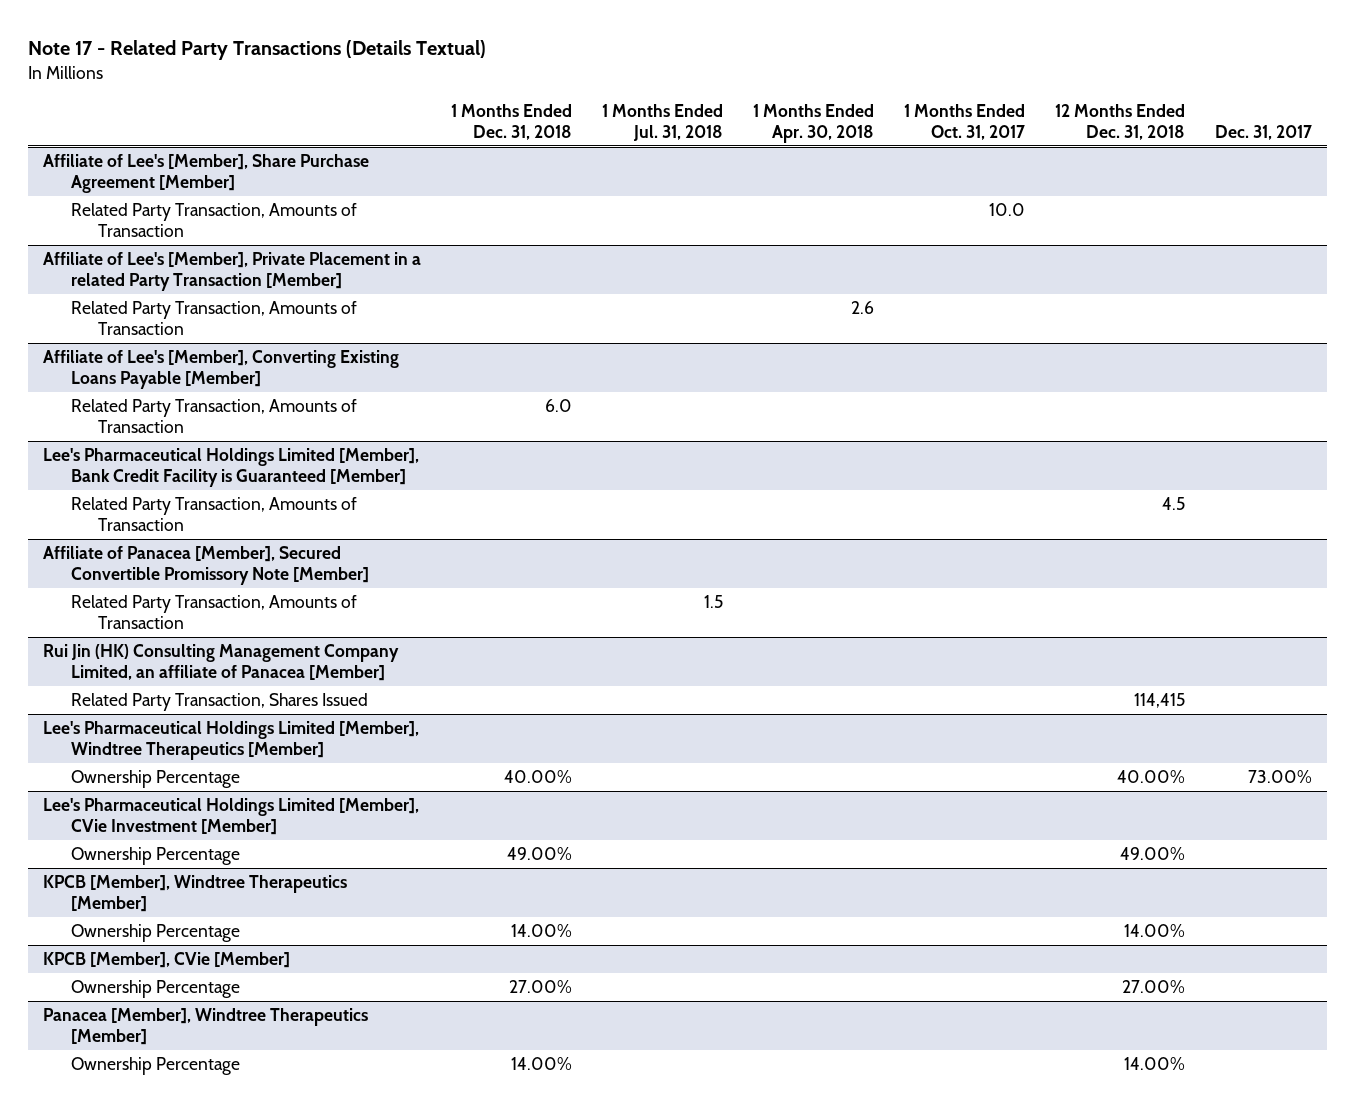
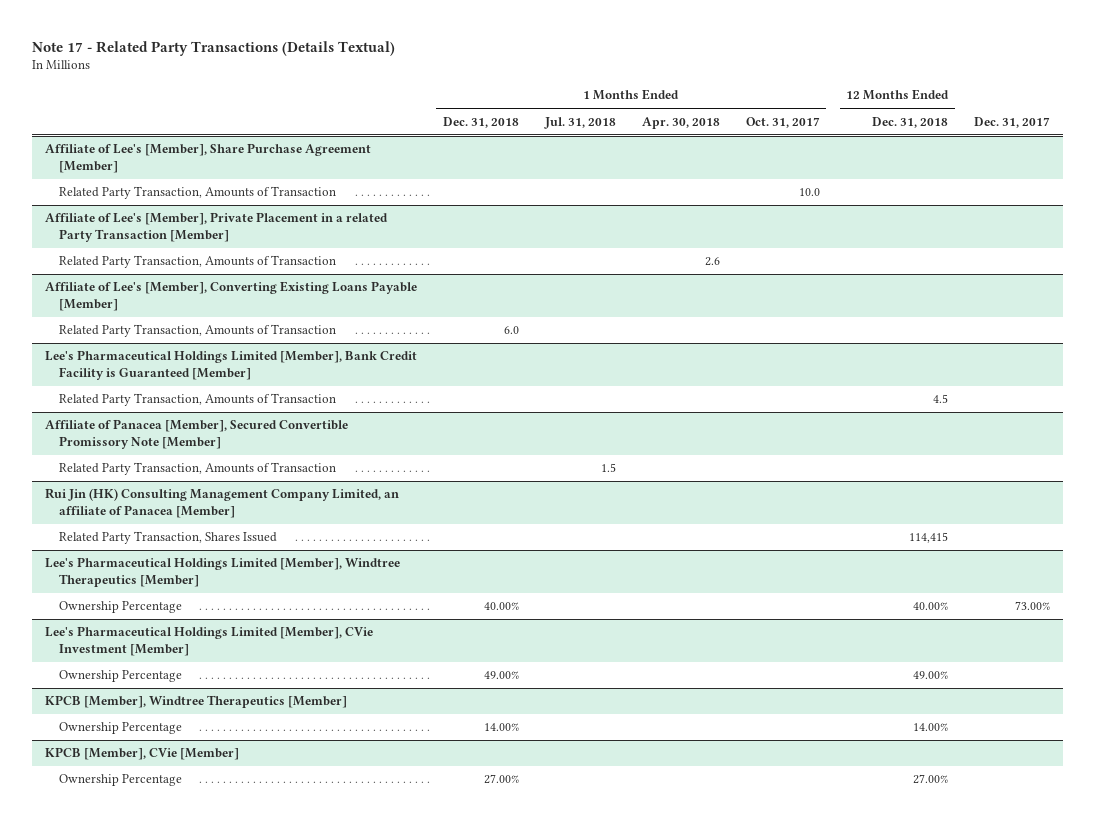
[43,1008,369,1046] Panacea [Member], Windtree Therapeutics [Member] -> none
[70,1057,240,1076] Ownership Percentage -> none

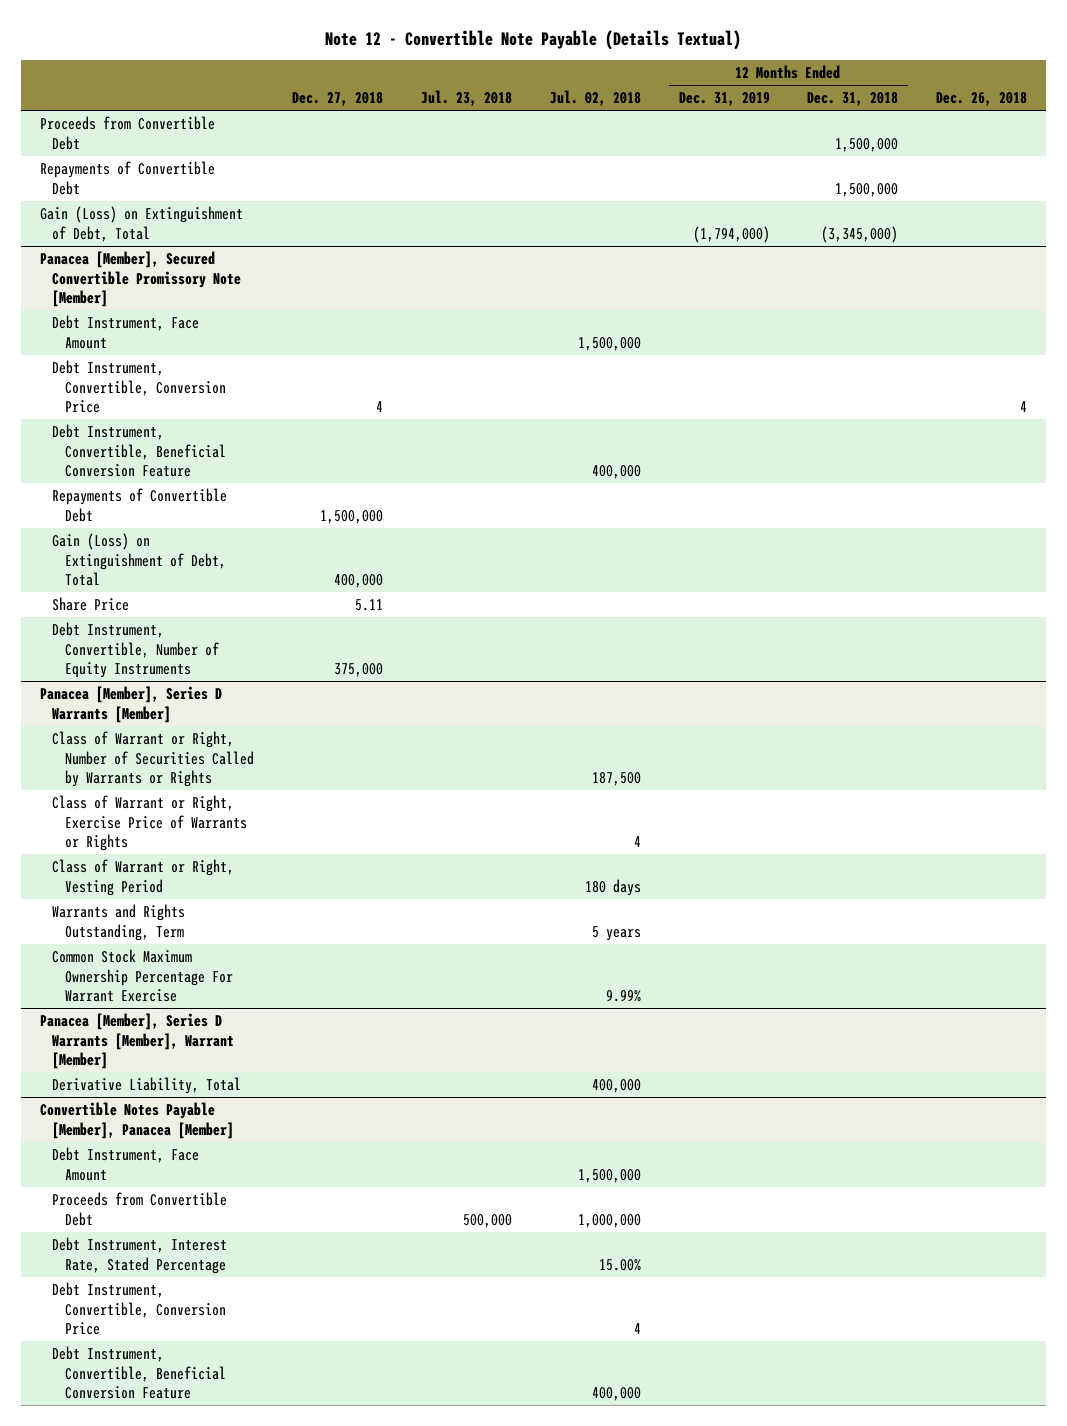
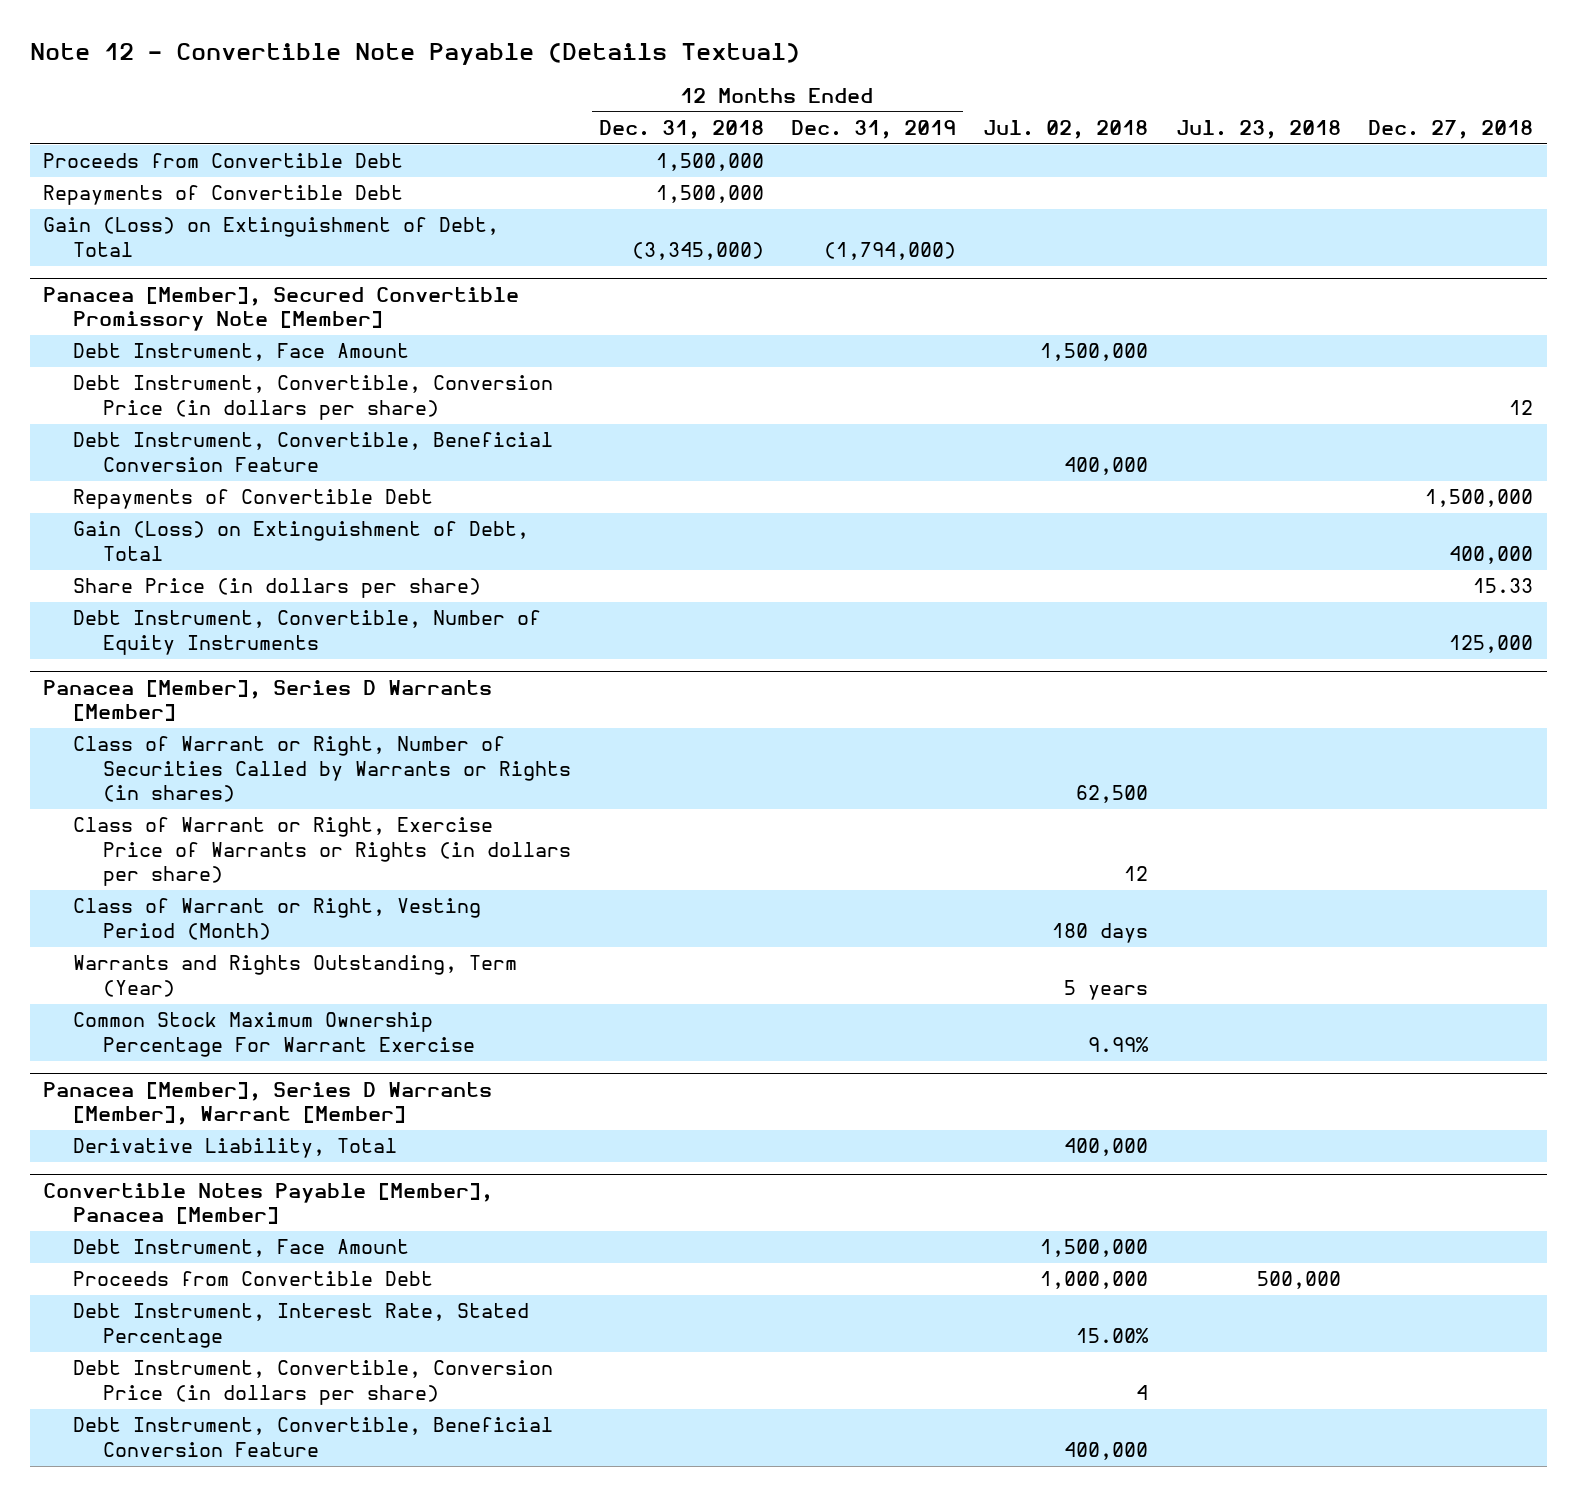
[936,92,1028,107] Dec. 26, 2018 -> none
[52,359,226,414] Debt Instrument, Convertible, Conversion Price -> [73,375,554,420] Debt Instrument, Convertible, Conversion Price (in dollars per share)
[375,401,383,413] 4 -> [1509,399,1534,415] 12
[52,596,130,611] Share Price -> [73,578,482,599] Share Price (in dollars per share)
[354,598,383,611] 5.11 -> [1473,578,1534,594] 15.33
[333,663,383,678] 375,000 -> [1449,634,1534,653] 125,000
[52,730,254,788] Class of Warrant or Right, Number of Securities Called by Warrants or Rights -> [73,736,572,803] Class of Warrant or Right, Number of Securities Called by Warrants or Rights (in shares)
[591,772,641,787] 187,500 -> [1076,785,1149,804] 62,500
[52,794,247,852] Class of Warrant or Right, Exercise Price of Warrants or Rights -> [73,817,572,887] Class of Warrant or Right, Exercise Price of Warrants or Rights (in dollars per share)
[633,836,641,848] 4 -> [1124,866,1149,882] 12
[52,858,235,896] Class of Warrant or Right, Vesting Period -> [73,898,482,940] Class of Warrant or Right, Vesting Period (Month)
[52,903,186,941] Warrants and Rights Outstanding, Term -> [73,955,518,997] Warrants and Rights Outstanding, Term (Year)
[52,1281,226,1336] Debt Instrument, Convertible, Conversion Price -> [73,1360,554,1405] Debt Instrument, Convertible, Conversion Price (in dollars per share)

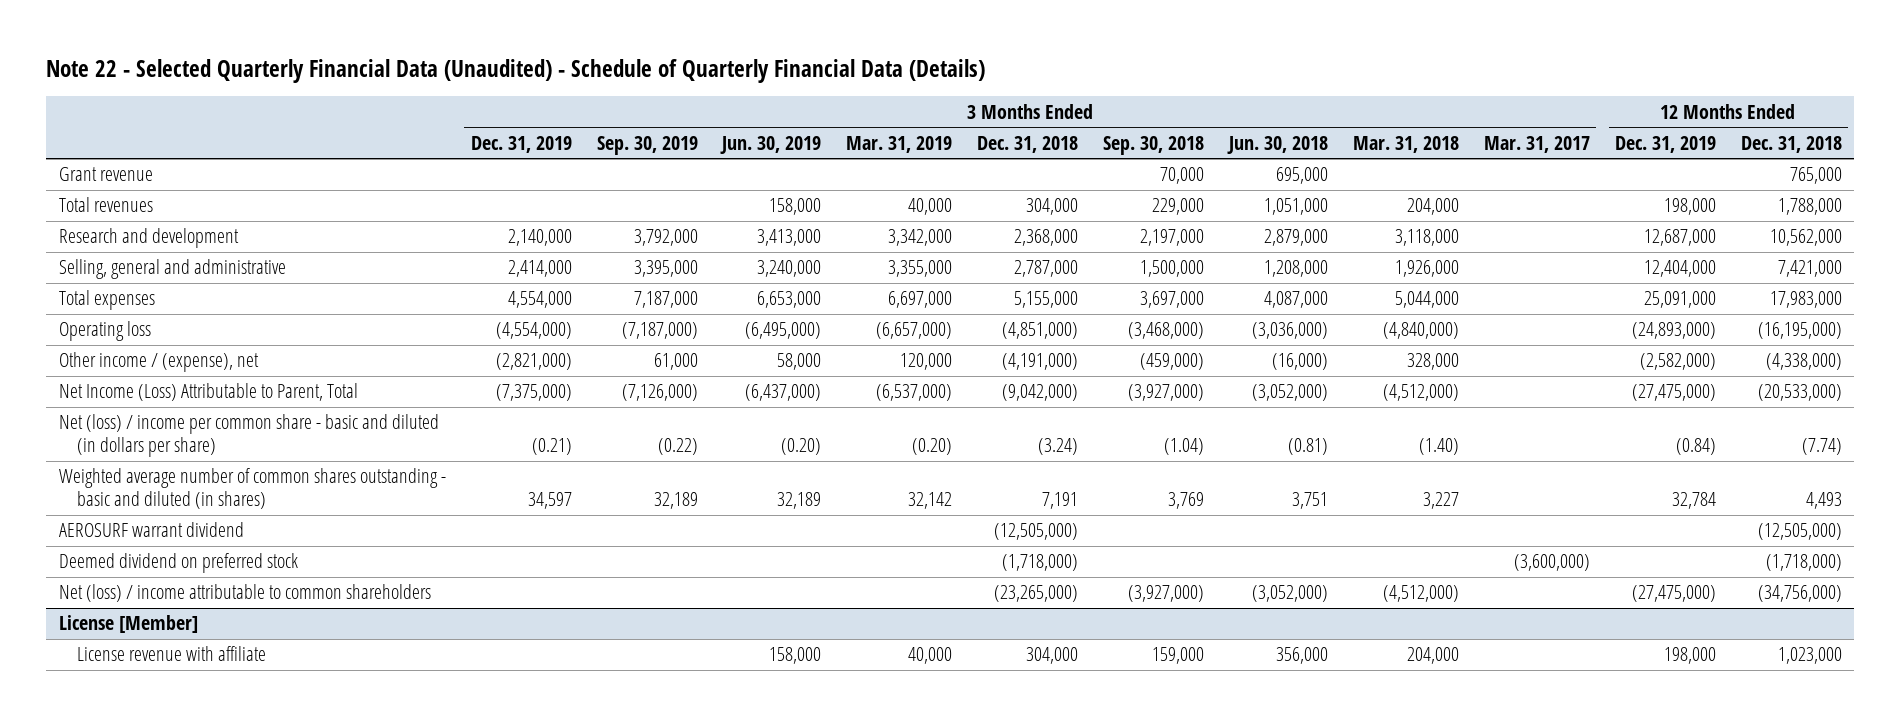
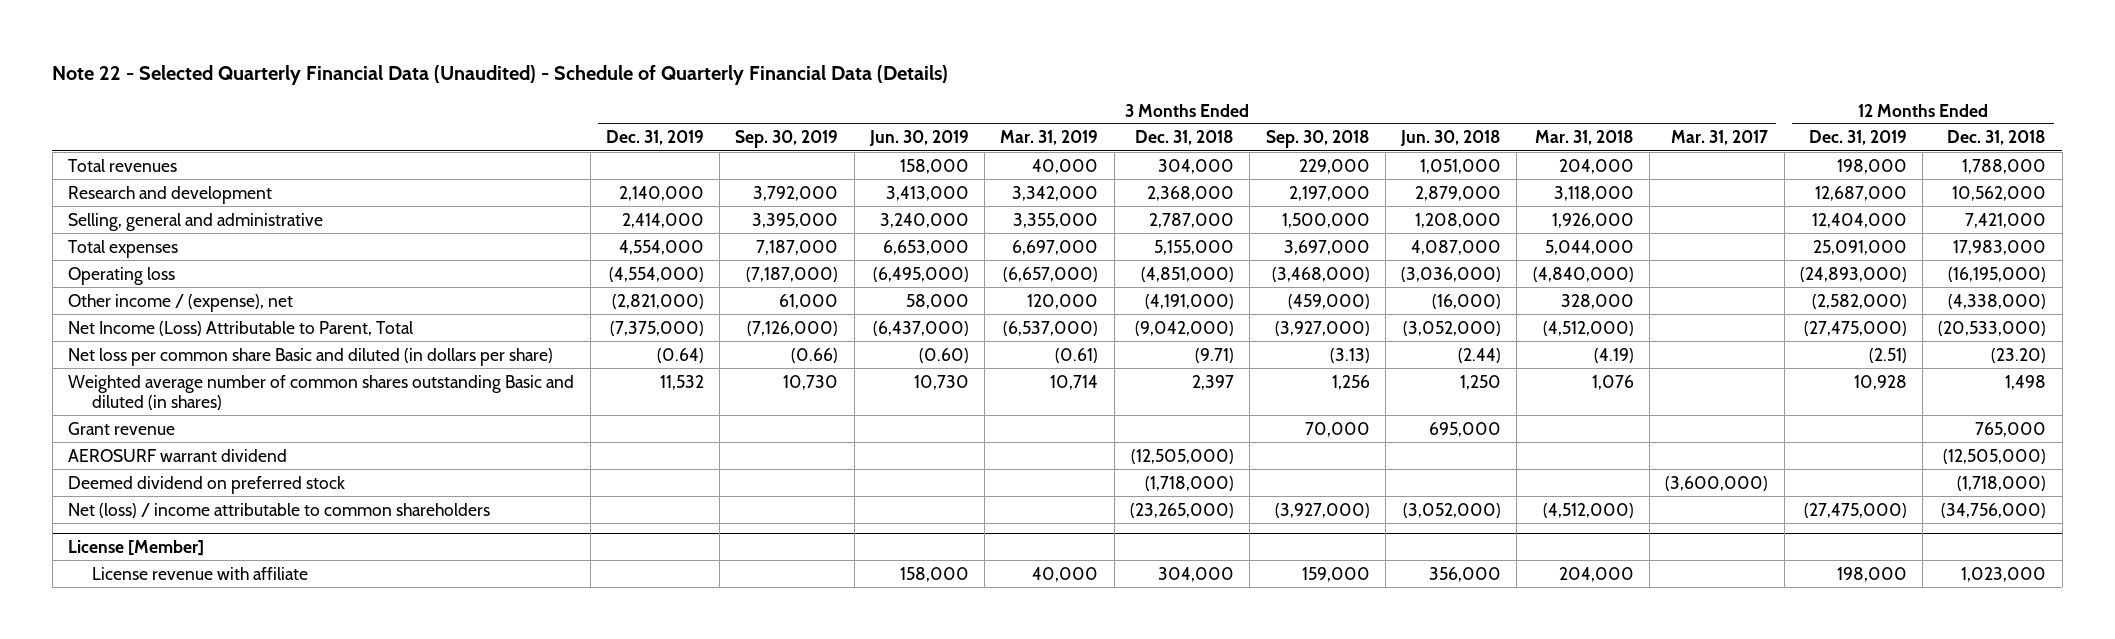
[58,414,439,458] Net (loss) / income per common share - basic and diluted (in dollars per share) -> [68,347,554,366] Net loss per common share Basic and diluted (in dollars per share)
[531,438,572,456] (0.21) -> [656,347,704,363] (0.64)
[657,438,698,456] (0.22) -> [791,347,839,363] (0.66)
[781,438,822,456] (0.20) -> [918,347,969,363] (0.60)
[912,438,953,456] (0.20) -> [1055,347,1099,363] (0.61)
[1038,438,1079,456] (3.24) -> [1195,347,1235,363] (9.71)
[1164,438,1205,456] (1.04) -> [1329,347,1370,363] (3.13)
[1288,438,1329,456] (0.81) -> [1458,347,1502,363] (2.44)
[1419,438,1460,456] (1.40) -> [1593,347,1634,363] (4.19)
[1675,438,1716,456] (0.84) -> [1868,347,1907,363] (2.51)
[1801,438,1842,456] (7.74) -> [1991,347,2047,363] (23.20)
[58,468,446,510] Weighted average number of common shares outstanding - basic and diluted (in shares) -> [68,374,575,411] Weighted average number of common shares outstanding Basic and diluted (in shares)
[527,492,572,510] 34,597 -> [659,374,704,390] 11,532
[653,492,698,510] 32,189 -> [783,374,839,390] 10,730
[777,492,822,510] 32,189 -> [913,374,969,390] 10,730
[908,492,953,510] 32,142 -> [1050,374,1099,390] 10,714
[1042,492,1079,510] 7,191 -> [1192,374,1235,390] 2,397
[1168,492,1205,510] 3,769 -> [1331,374,1370,390] 1,256
[1292,492,1329,510] 3,751 -> [1460,374,1502,390] 1,250
[1423,492,1460,510] 3,227 -> [1591,374,1634,390] 1,076
[1671,492,1716,510] 32,784 -> [1853,374,1907,390] 10,928
[1805,492,1842,510] 4,493 -> [2005,374,2047,390] 1,498
[58,167,153,182] Grant revenue -> [68,421,176,435] Grant revenue

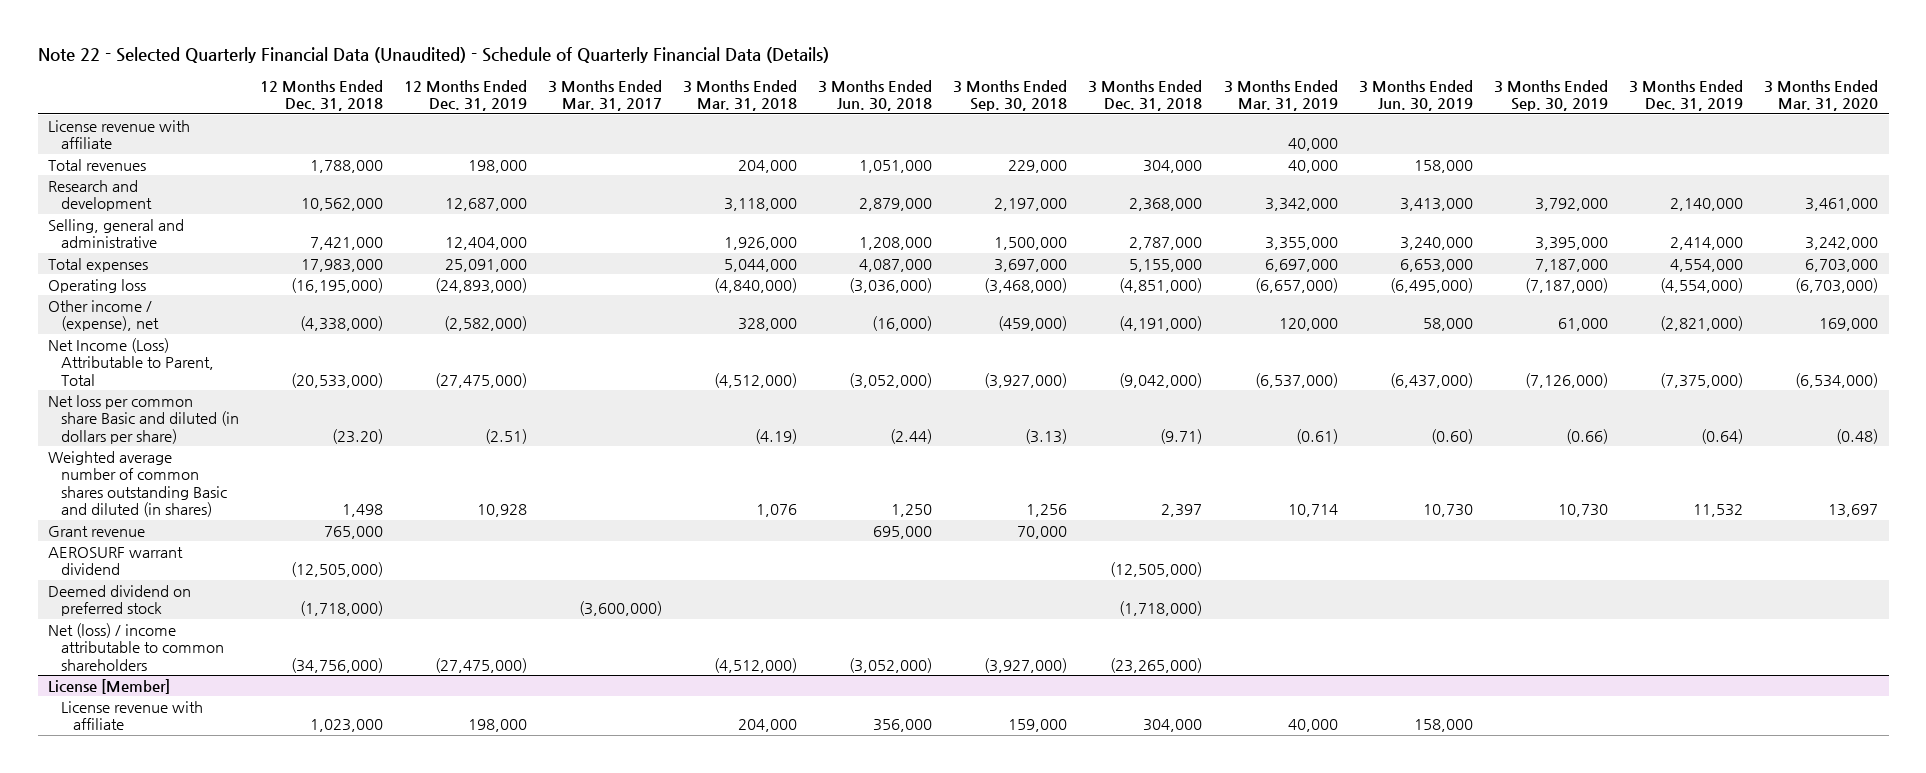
none -> [1763,79,1878,112] 3 Months Ended Mar. 31, 2020
none -> [48,119,191,150] License revenue with affiliate

